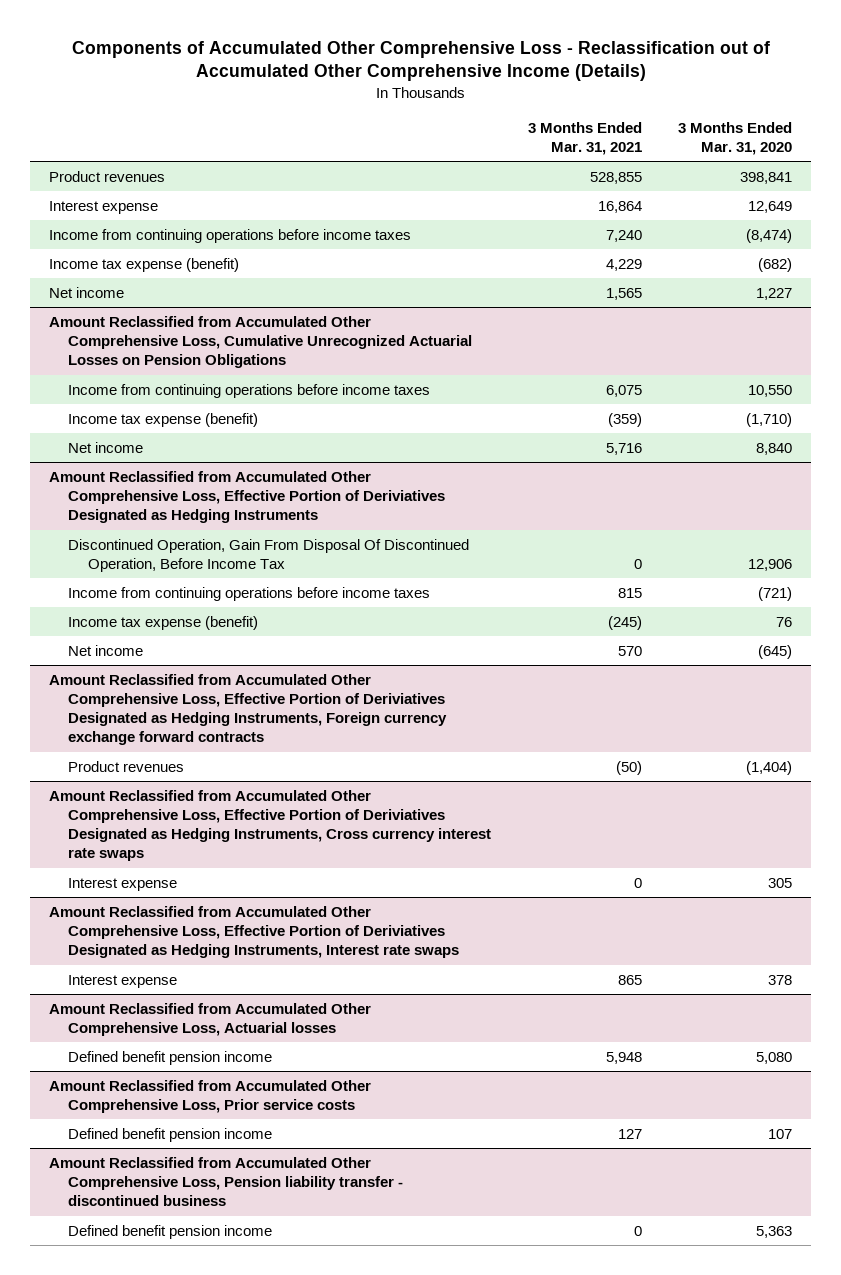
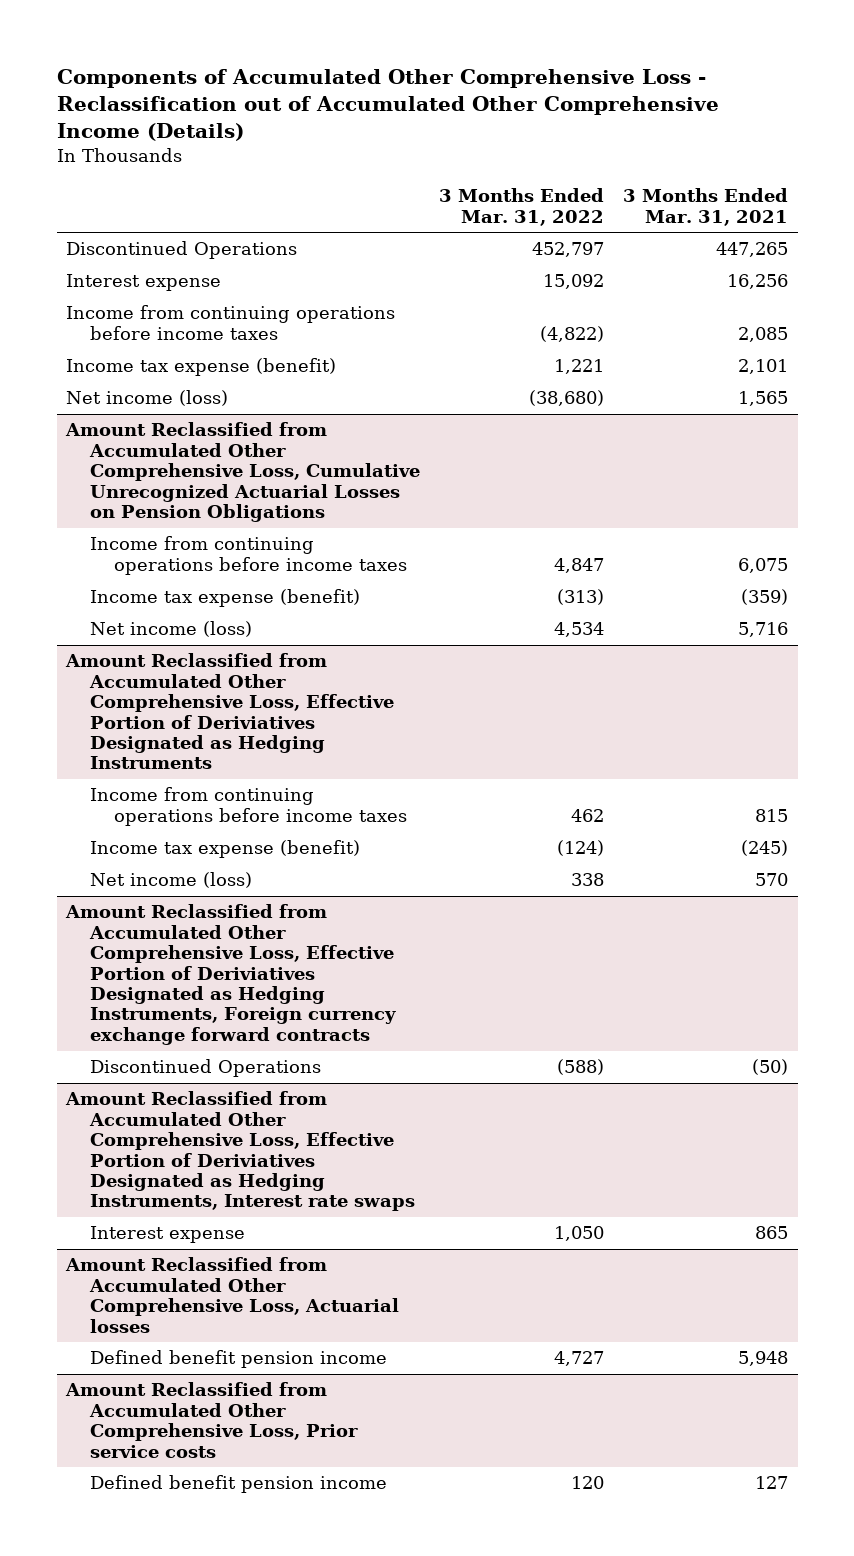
[678,121,793,155] 3 Months Ended Mar. 31, 2020 -> none
none -> [439,188,605,226] 3 Months Ended Mar. 31, 2022
[48,170,165,182] Product revenues -> none
none -> [66,241,298,260] Discontinued Operations
[597,200,642,213] 16,864 -> [727,274,789,290] 16,256
[605,229,642,242] 7,240 -> [738,326,789,342] 2,085
[605,258,642,271] 4,229 -> [738,359,789,375] 2,101
[48,286,124,298] Net income -> [66,390,229,407] Net income (loss)
[68,441,144,453] Net income -> [89,621,252,638] Net income (loss)
[68,538,470,572] Discontinued Operation, Gain From Disposal Of Discontinued Operation, Before Income Tax -> none
[68,644,144,656] Net income -> [89,872,252,889] Net income (loss)
[48,789,492,862] Amount Reclassified from Accumulated Other Comprehensive Loss, Effective Portion of Deriviatives Designated as Hedging Instruments, Cross currency interest rate swaps -> none
[68,877,178,891] Interest expense -> none
[68,760,185,772] Product revenues -> [89,1059,321,1078] Discontinued Operations
[48,1156,404,1207] Amount Reclassified from Accumulated Other Comprehensive Loss, Pension liability transfer - discontinued business -> none
[68,1224,273,1239] Defined benefit pension income -> none

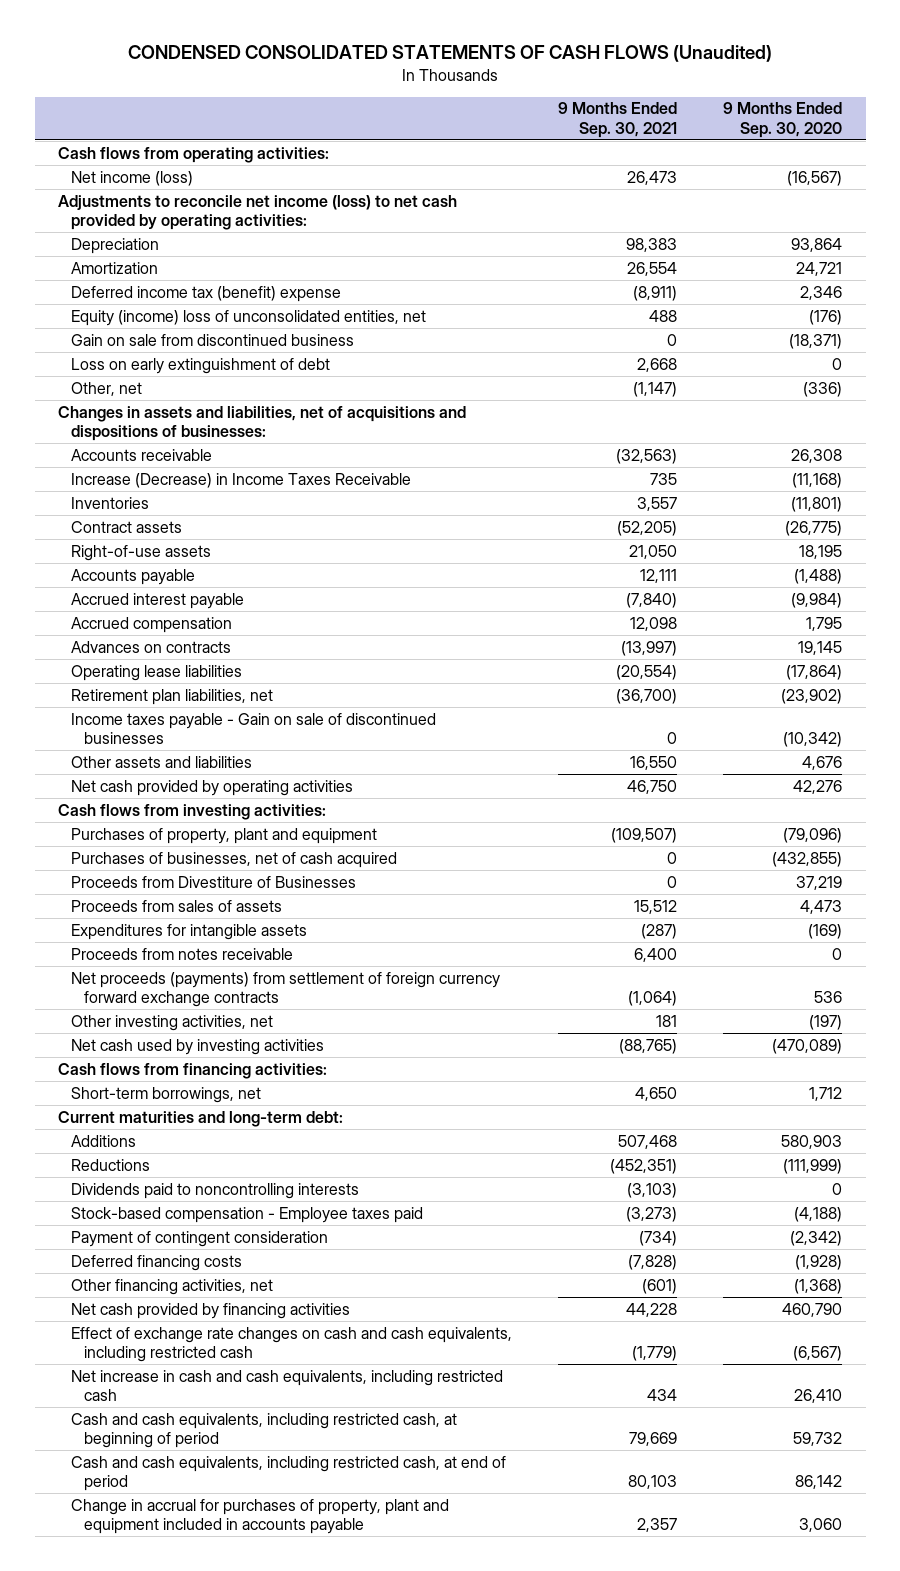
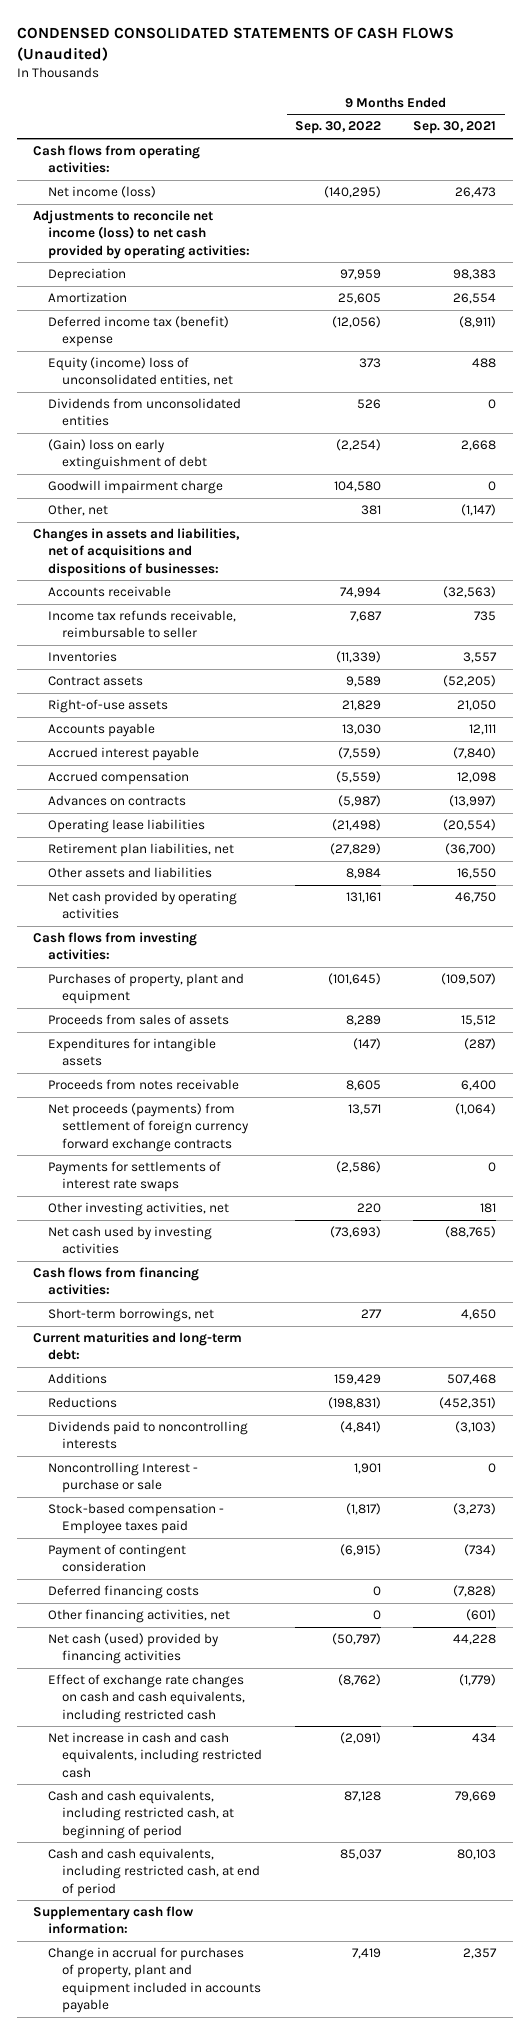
[723,102,843,138] 9 Months Ended Sep. 30, 2020 -> none
none -> [294,121,381,135] Sep. 30, 2022
[70,333,354,346] Gain on sale from discontinued business -> none
none -> [47,398,241,427] Dividends from unconsolidated entities
[70,357,330,374] Loss on early extinguishment of debt -> [47,439,208,471] (Gain) loss on early extinguishment of debt
none -> [47,480,223,495] Goodwill impairment charge
[70,472,411,488] Increase (Decrease) in Income Taxes Receivable -> [47,610,236,639] Income tax refunds receivable, reimbursable to seller
[70,712,436,745] Income taxes payable - Gain on sale of discontinued businesses -> none
[70,851,397,868] Purchases of businesses, net of cash acquired -> none
[70,875,356,888] Proceeds from Divestiture of Businesses -> none
none -> [47,1161,221,1193] Payments for settlements of interest rate swaps
none -> [47,1462,198,1494] Noncontrolling Interest - purchase or sale
[70,1302,350,1319] Net cash provided by financing activities -> [47,1633,219,1665] Net cash (used) provided by financing activities
none -> [33,1906,195,1935] Supplementary cash flow information:

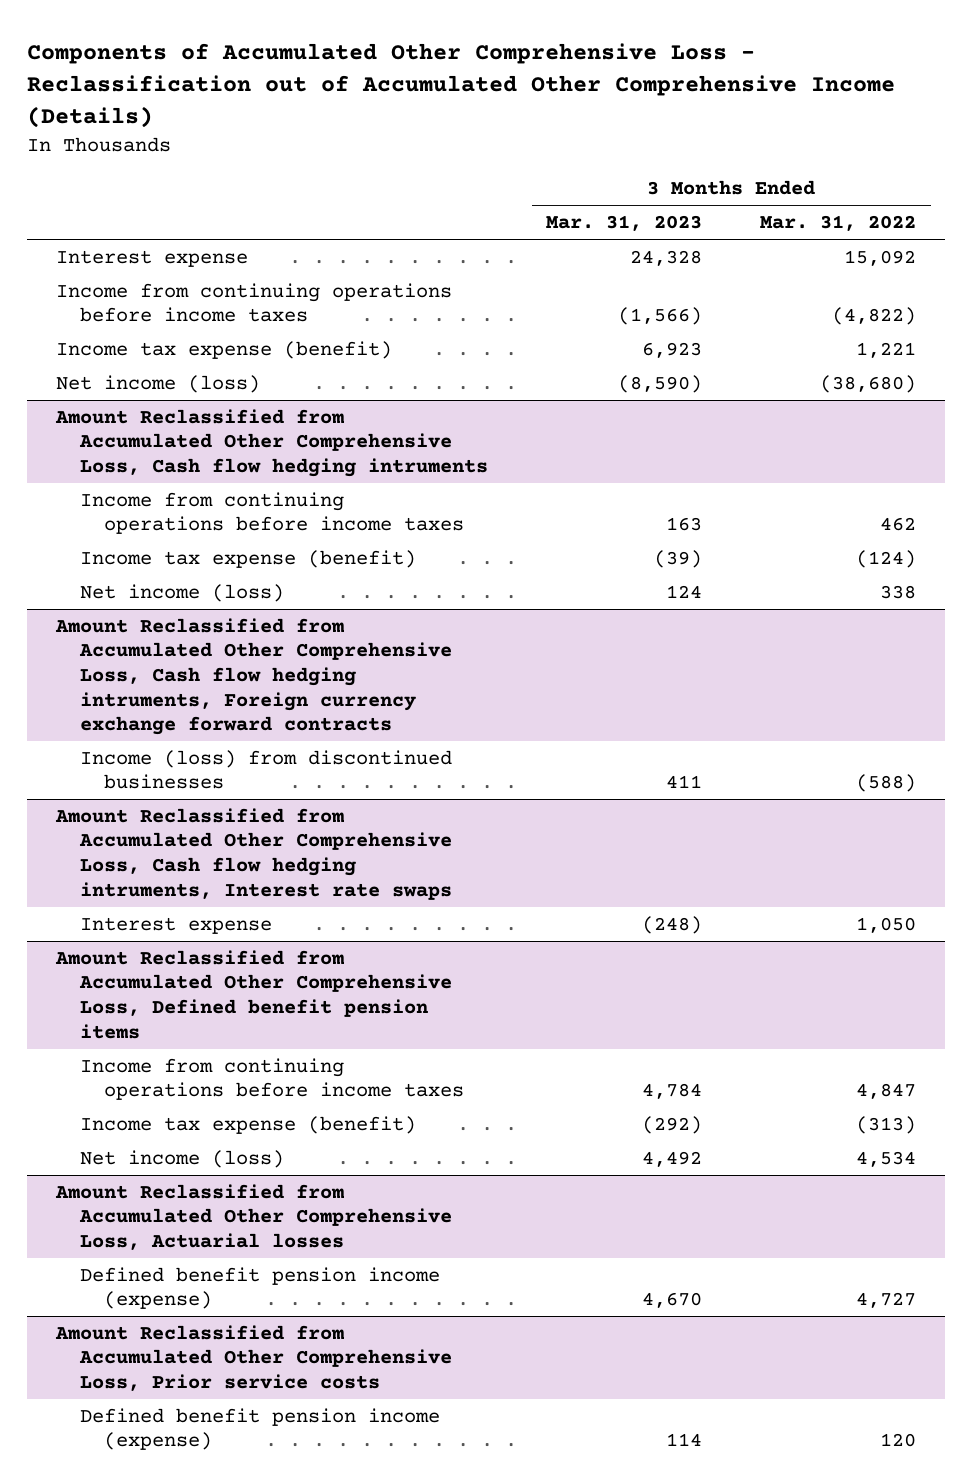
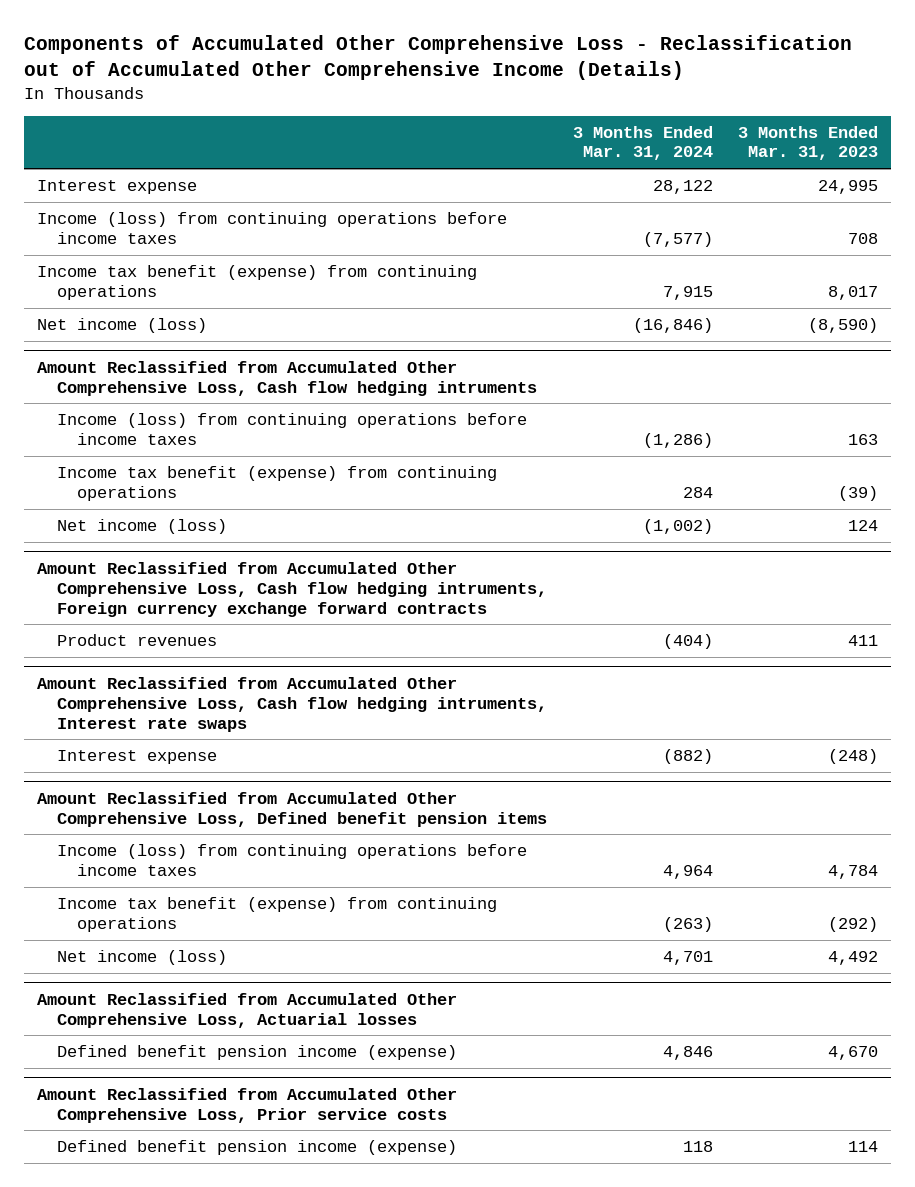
[760,215,917,232] Mar. 31, 2022 -> none
none -> [572,125,713,161] 3 Months Ended Mar. 31, 2024
[630,249,703,266] 24,328 -> [818,179,879,194] 24,995
[56,282,453,323] Income from continuing operations before income taxes -> [37,211,508,244] Income (loss) from continuing operations before income taxes
[618,307,703,326] (1,566) -> [848,232,879,244] 708
[56,340,393,359] Income tax expense (benefit) -> [37,264,478,300] Income tax benefit (expense) from continuing operations
[642,341,703,358] 6,923 -> [828,285,879,300] 8,017
[80,491,465,535] Income from continuing operations before income taxes -> [56,412,527,445] Income (loss) from continuing operations before income taxes
[80,549,417,568] Income tax expense (benefit) -> [56,465,497,501] Income tax benefit (expense) from continuing operations
[80,749,453,790] Income (loss) from discontinued businesses -> [56,633,217,646] Product revenues
[80,1057,465,1101] Income from continuing operations before income taxes -> [56,843,527,876] Income (loss) from continuing operations before income taxes
[80,1115,417,1134] Income tax expense (benefit) -> [56,896,497,932] Income tax benefit (expense) from continuing operations

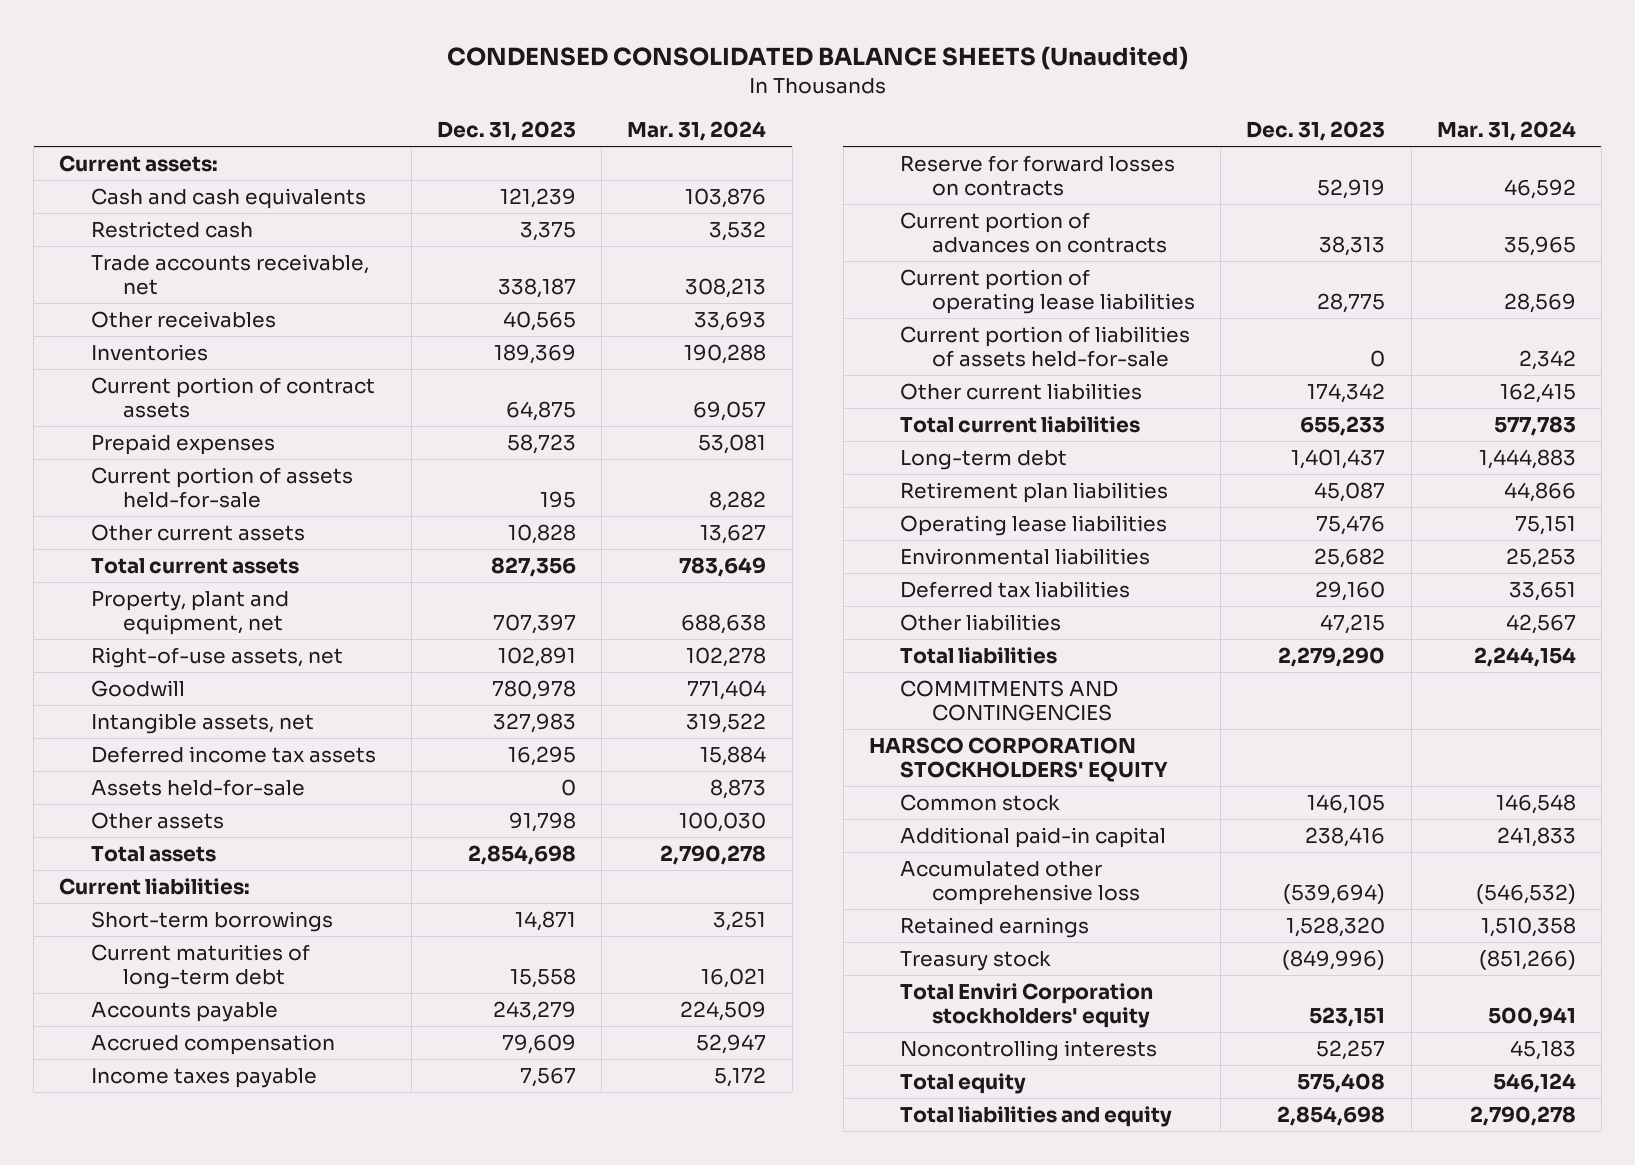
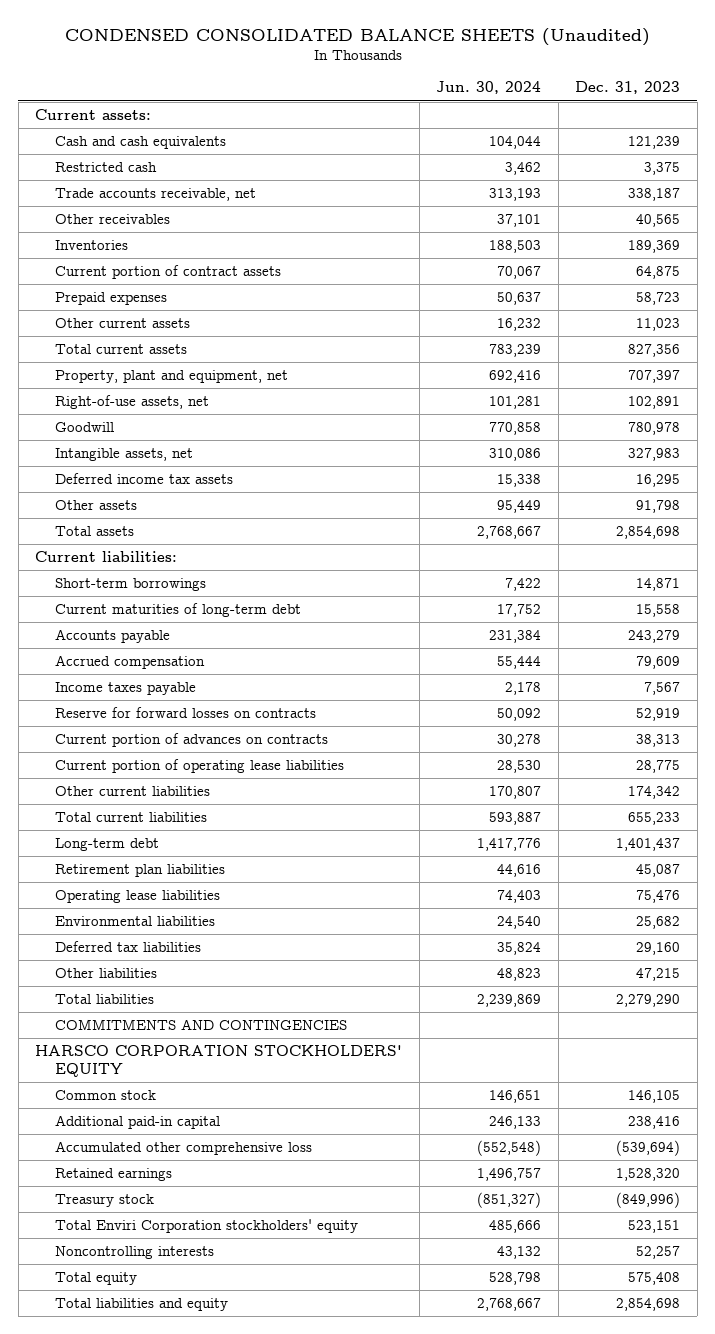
[627,121,767,142] Mar. 31, 2024 -> none
none -> [436,81,542,95] Jun. 30, 2024
[91,466,354,508] Current portion of assets held-for-sale -> none
[508,523,577,544] 10,828 -> [636,318,681,332] 11,023
[91,778,306,796] Assets held-for-sale -> none
[900,325,1191,367] Current portion of liabilities of assets held-for-sale -> none

